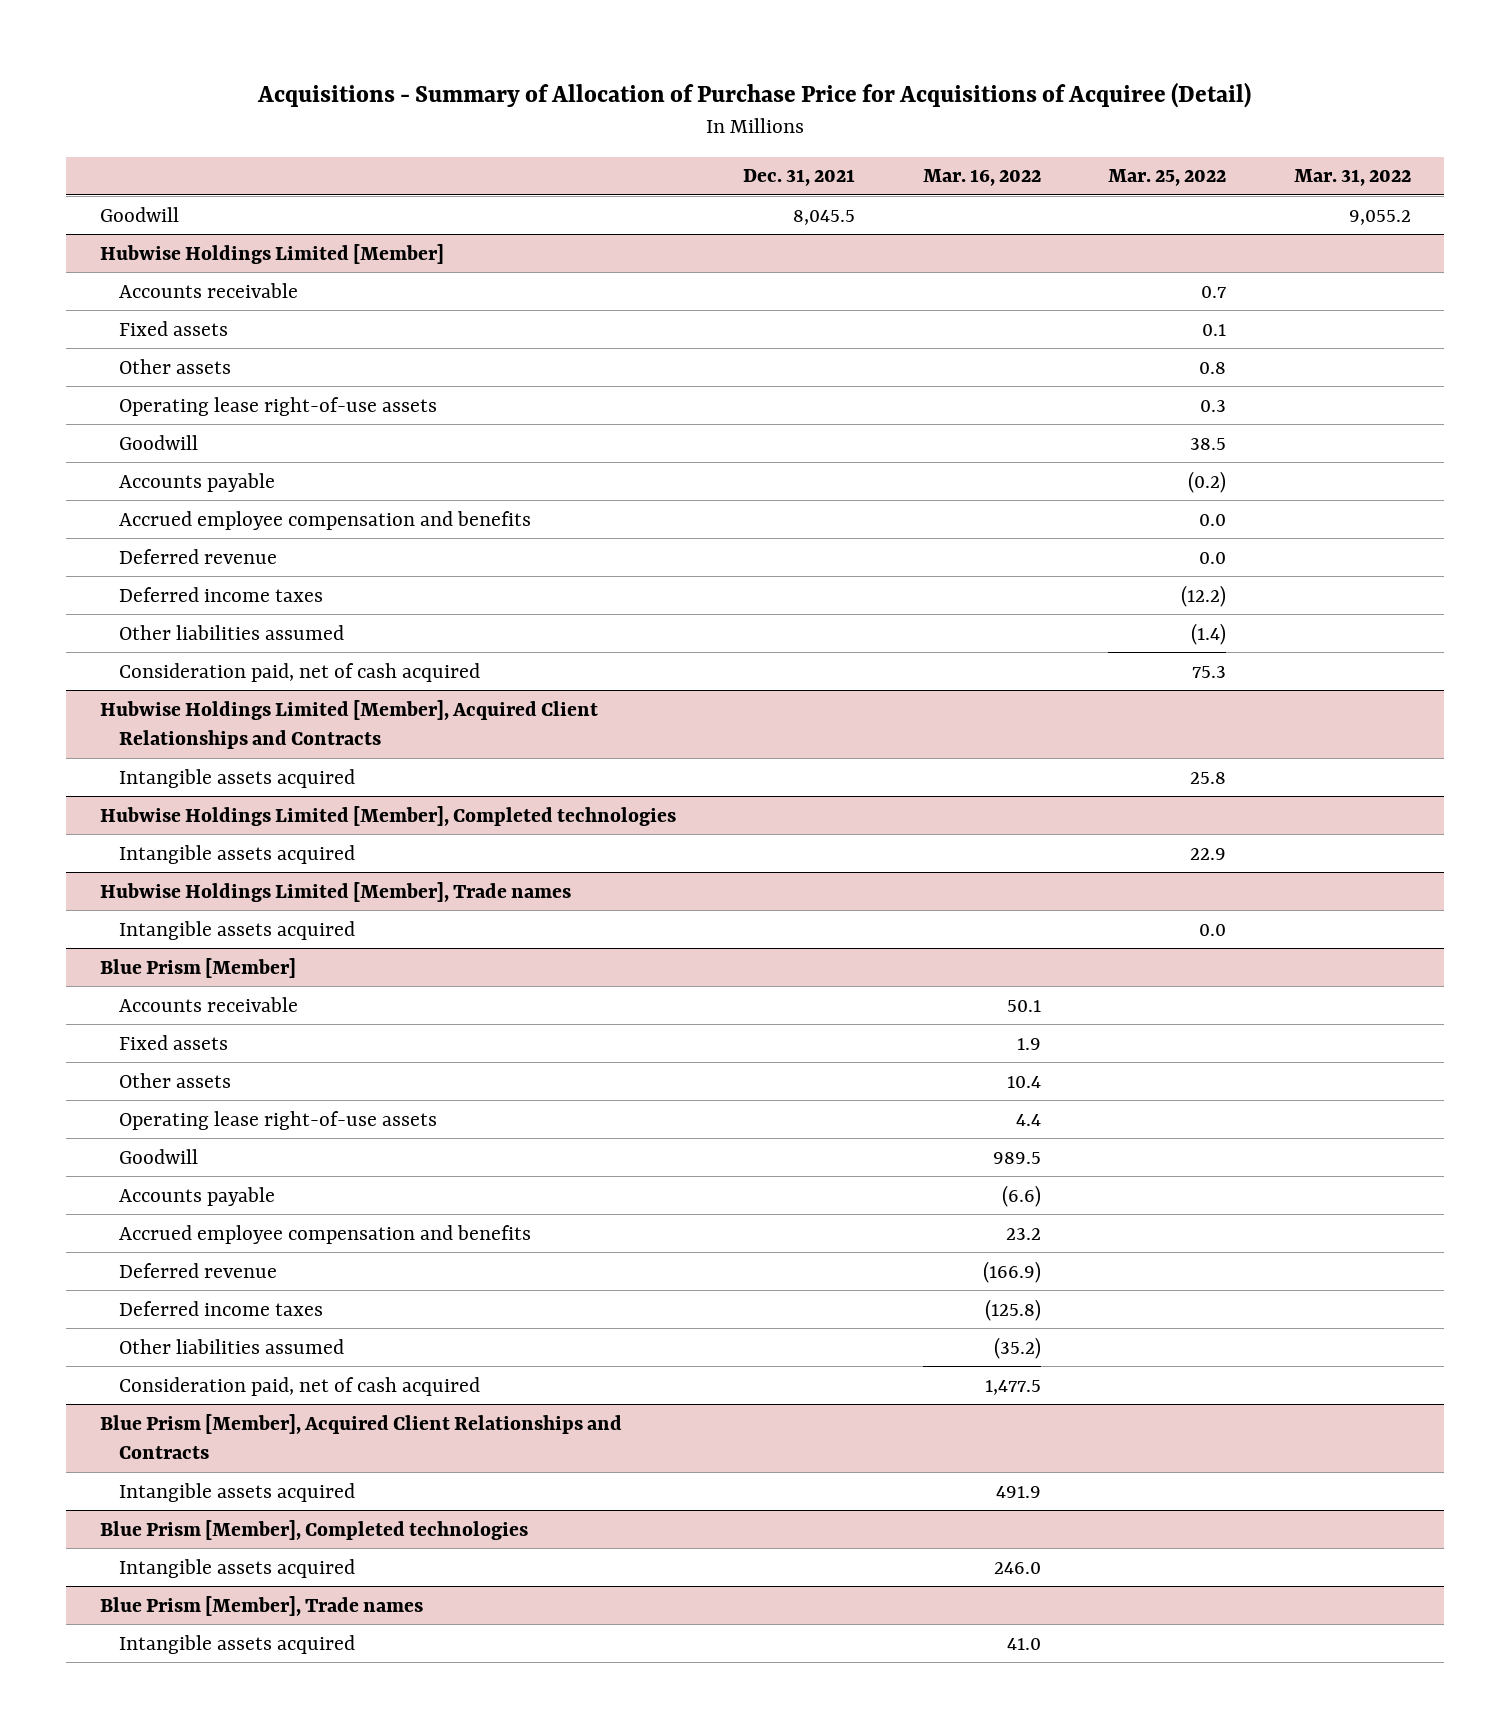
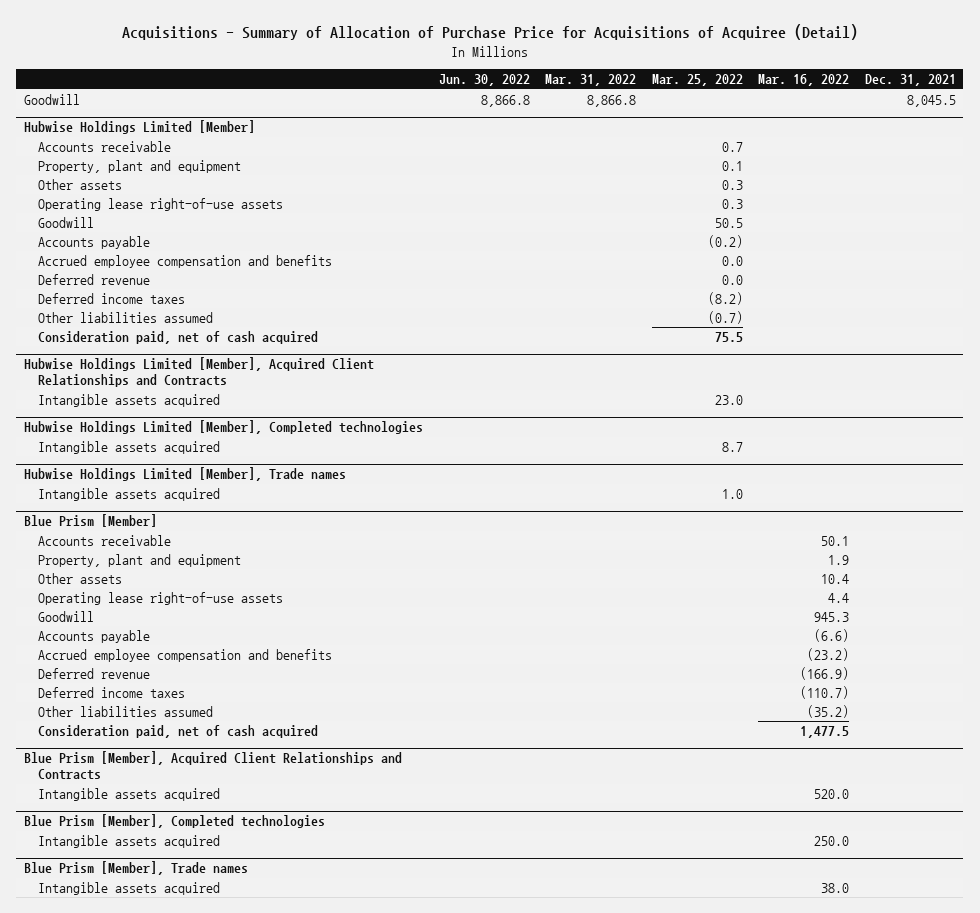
none -> [438,74,530,87] Jun. 30, 2022
[1348,209,1411,225] 9,055.2 -> [587,95,637,108] 8,866.8
[118,320,228,336] Fixed assets -> [37,160,241,174] Property, plant and equipment
[1199,361,1227,374] 0.8 -> [721,180,743,191] 0.3
[1190,437,1227,450] 38.5 -> [714,218,743,229] 50.5
[1181,584,1227,607] (12.2) -> [707,292,743,306] (8.2)
[1191,622,1227,645] (1.4) -> [707,311,743,325] (0.7)
[1192,665,1227,678] 75.3 -> [714,332,743,343] 75.5
[1190,771,1227,784] 25.8 -> [714,395,743,406] 23.0
[1190,847,1227,860] 22.9 -> [721,442,743,453] 8.7
[1199,923,1227,936] 0.0 -> [721,489,743,500] 1.0
[118,1034,228,1050] Fixed assets -> [37,554,241,568] Property, plant and equipment
[992,1151,1041,1164] 989.5 -> [814,612,850,623] 945.3
[1005,1227,1041,1240] 23.2 -> [807,648,850,662] (23.2)
[984,1298,1041,1321] (125.8) -> [800,686,850,700] (110.7)
[995,1485,1041,1498] 491.9 -> [814,789,850,800] 520.0
[993,1561,1041,1574] 246.0 -> [814,836,850,847] 250.0
[1006,1637,1041,1650] 41.0 -> [821,883,850,894] 38.0

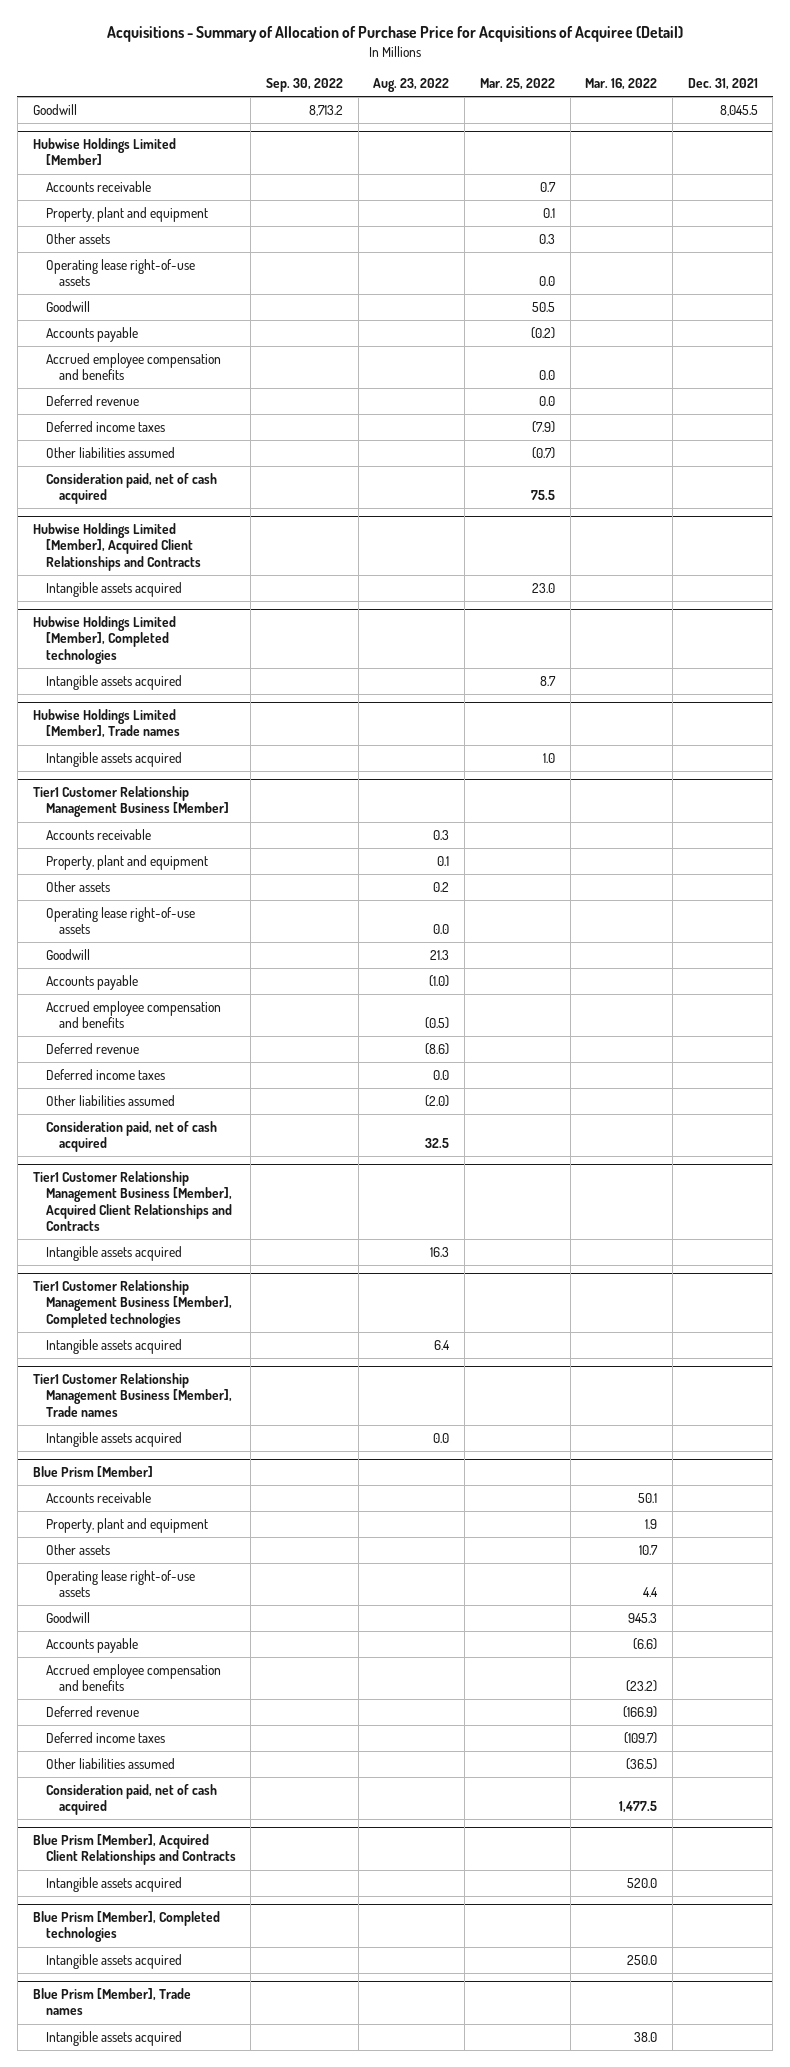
[438,74,530,87] Jun. 30, 2022 -> none
[545,74,637,87] Mar. 31, 2022 -> none
none -> [266,78,344,93] Sep. 30, 2022
none -> [373,78,450,93] Aug. 23, 2022
[721,199,743,210] 0.3 -> [538,276,555,287] 0.0
[707,292,743,306] (8.2) -> [531,421,555,434] (7.9)
none -> [32,786,229,818] Tier1 Customer Relationship Management Business [Member]
none -> [45,829,151,841] Accounts receivable
none -> [45,855,208,871] Property, plant and equipment
none -> [45,881,110,893] Other assets
none -> [45,907,195,935] Operating lease right-of-use assets
none -> [45,949,90,961] Goodwill
none -> [45,975,138,991] Accounts payable
none -> [45,1001,221,1029] Accrued employee compensation and benefits
none -> [45,1043,139,1055] Deferred revenue
none -> [45,1069,165,1081] Deferred income taxes
none -> [45,1095,175,1107] Other liabilities assumed
none -> [45,1121,217,1153] Consideration paid, net of cash acquired
none -> [32,1171,232,1232] Tier1 Customer Relationship Management Business [Member], Acquired Client Relationships and Contracts
none -> [45,1246,182,1262] Intangible assets acquired
none -> [32,1280,232,1328] Tier1 Customer Relationship Management Business [Member], Completed technologies
none -> [45,1339,182,1355] Intangible assets acquired
none -> [32,1373,232,1417] Tier1 Customer Relationship Management Business [Member], Trade names
none -> [45,1432,182,1448] Intangible assets acquired
[821,574,850,585] 10.4 -> [639,1545,659,1556] 10.7
[800,686,850,700] (110.7) -> [624,1732,658,1745] (109.7)
[807,705,850,719] (35.2) -> [626,1758,658,1771] (36.5)

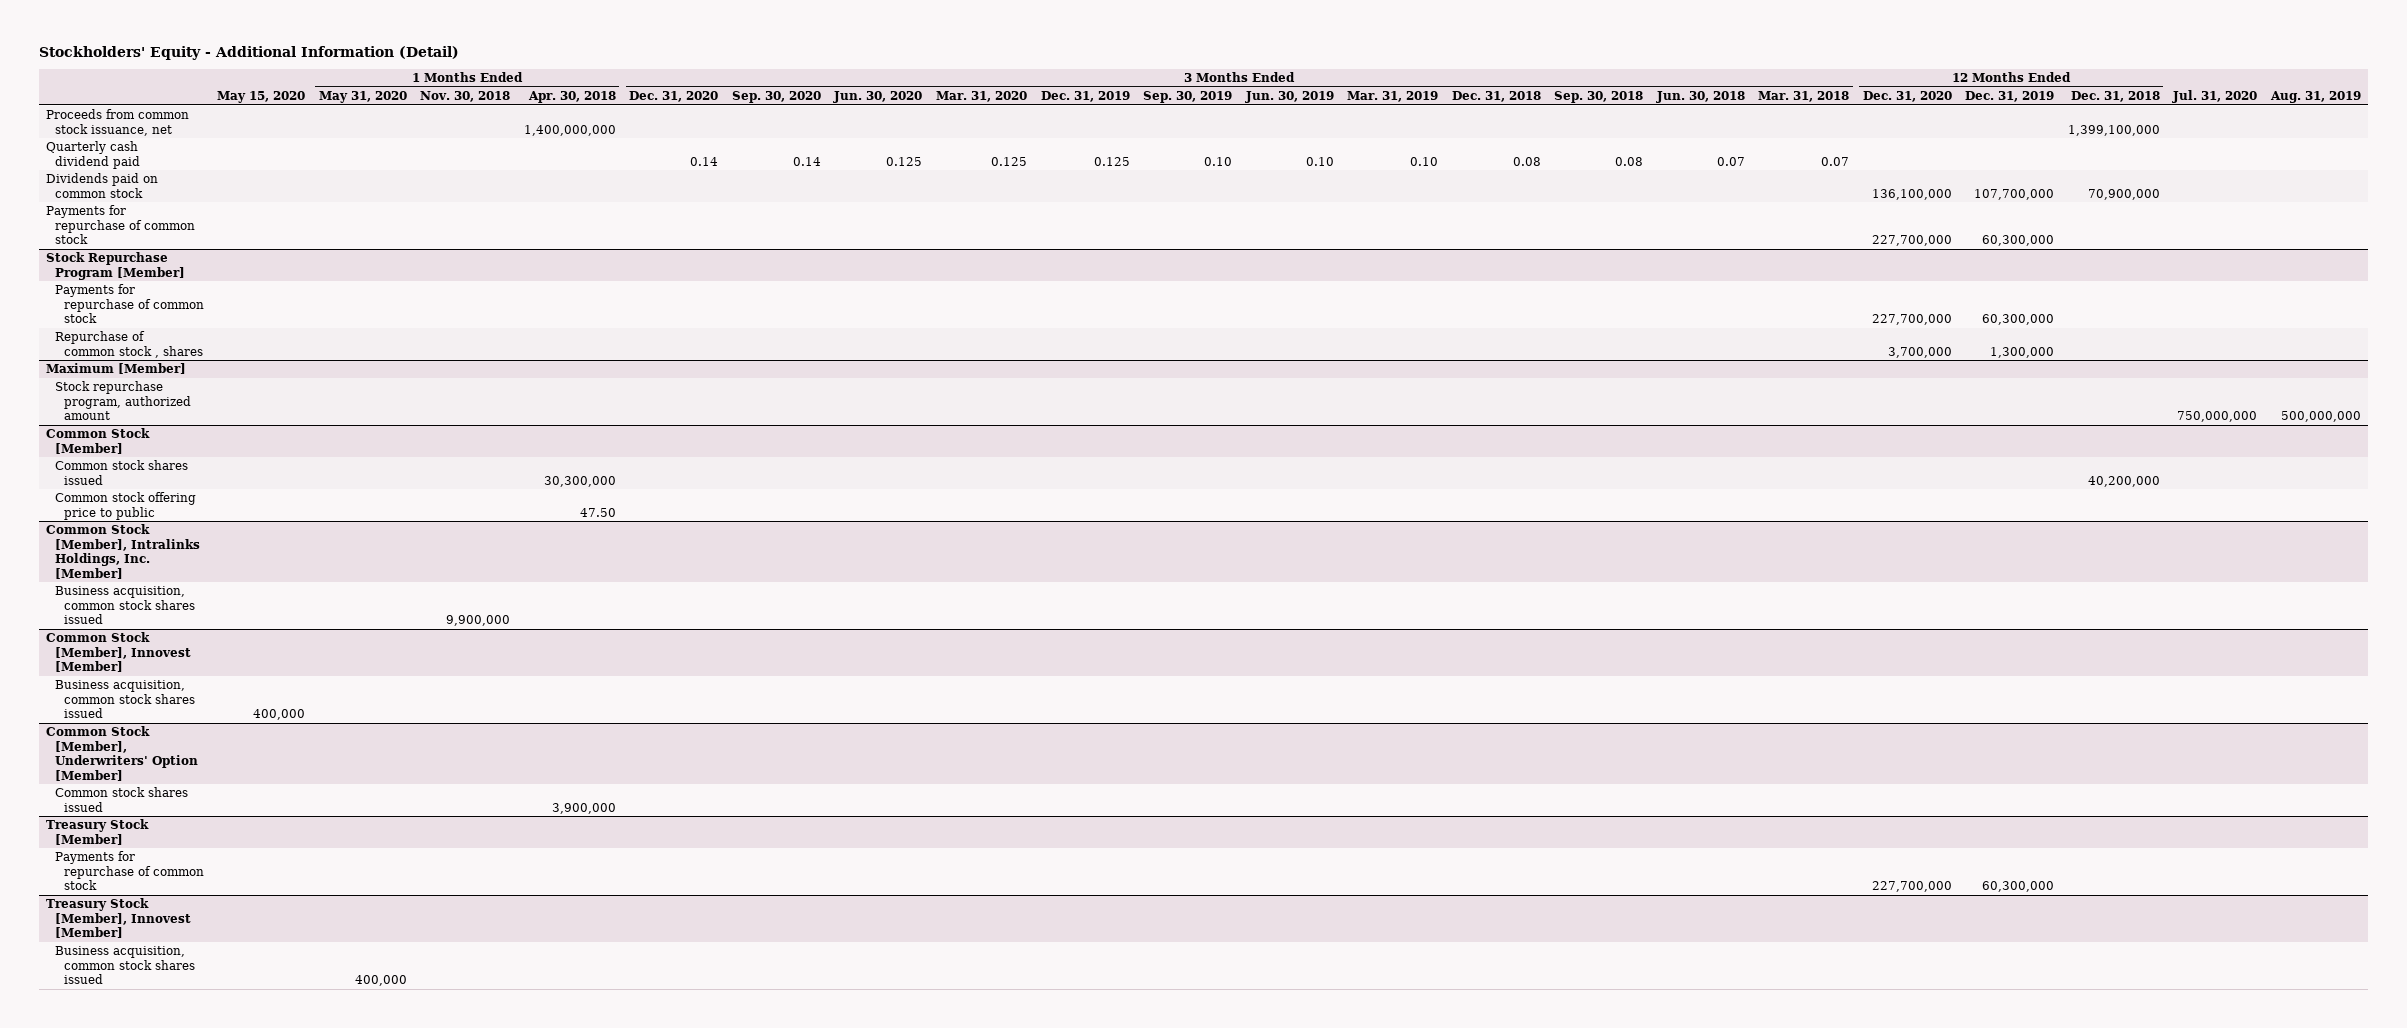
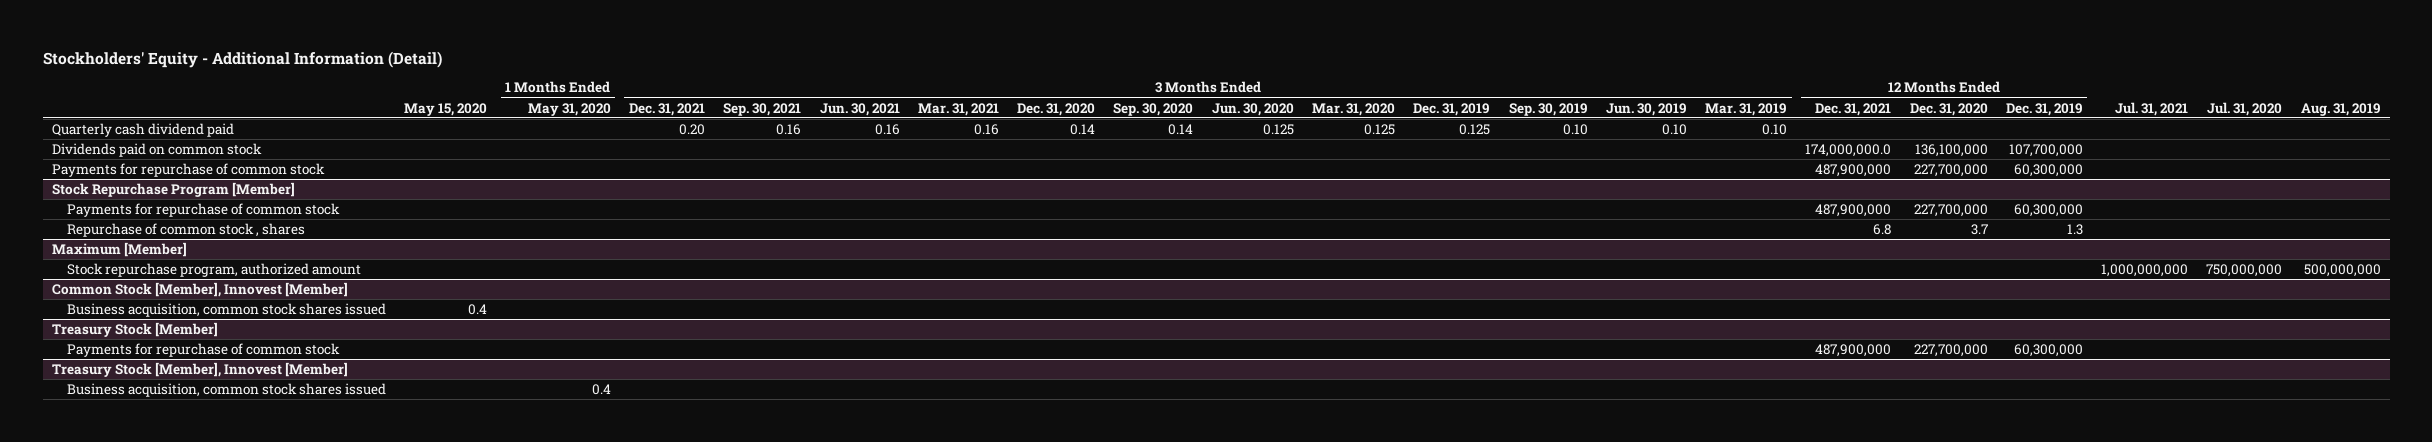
[420,91,511,103] Nov. 30, 2018 -> none
[527,91,616,104] Apr. 30, 2018 -> none
[1451,91,1541,103] Dec. 31, 2018 -> none
[1554,91,1644,104] Sep. 30, 2018 -> none
[1655,91,1745,104] Jun. 30, 2018 -> none
[1758,91,1850,103] Mar. 31, 2018 -> none
[2070,91,2160,103] Dec. 31, 2018 -> none
none -> [629,102,706,116] Dec. 31, 2021
none -> [723,102,802,116] Sep. 30, 2021
none -> [819,102,900,116] Jun. 30, 2021
none -> [917,102,999,116] Mar. 31, 2021
none -> [1815,102,1892,116] Dec. 31, 2021
none -> [2115,101,2189,116] Jul. 31, 2021
[46,109,190,136] Proceeds from common stock issuance, net -> none
[1887,346,1952,358] 3,700,000 -> [1970,224,1988,236] 3.7
[1990,346,2055,358] 1,300,000 -> [2066,224,2083,236] 1.3
[46,428,151,454] Common Stock [Member] -> none
[54,460,188,485] Common stock shares issued -> none
[54,492,196,520] Common stock offering price to public -> none
[46,524,200,579] Common Stock [Member], Intralinks Holdings, Inc. [Member] -> none
[54,586,195,625] Business acquisition, common stock shares issued -> none
[46,726,198,781] Common Stock [Member], Underwriters' Option [Member] -> none
[54,787,188,812] Common stock shares issued -> none
[253,709,306,721] 400,000 -> [468,304,488,316] 0.4
[354,975,407,987] 400,000 -> [591,384,611,396] 0.4

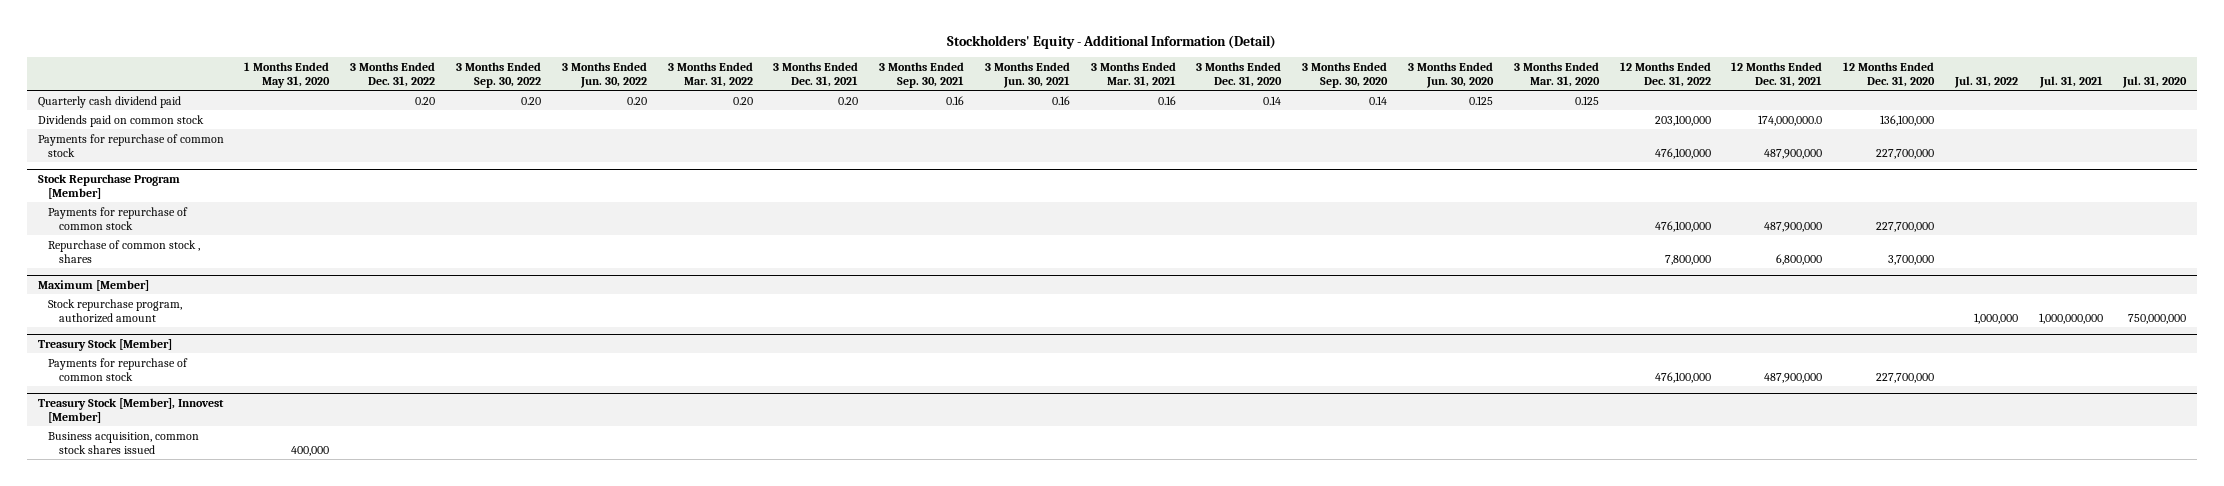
[404,102,488,116] May 15, 2020 -> none
[1413,102,1491,116] Dec. 31, 2019 -> none
[1508,102,1588,116] Sep. 30, 2019 -> none
[1605,102,1687,116] Jun. 30, 2019 -> none
[1705,102,1788,116] Mar. 31, 2019 -> none
[2005,102,2083,116] Dec. 31, 2019 -> none
[2300,102,2381,116] Aug. 31, 2019 -> none
none -> [350,61,436,88] 3 Months Ended Dec. 31, 2022
none -> [455,61,541,89] 3 Months Ended Sep. 30, 2022
none -> [561,61,647,89] 3 Months Ended Jun. 30, 2022
none -> [667,61,753,88] 3 Months Ended Mar. 31, 2022
none -> [1619,61,1711,88] 12 Months Ended Dec. 31, 2022
none -> [1953,76,2018,89] Jul. 31, 2022
[1873,224,1892,236] 6.8 -> [1776,253,1823,265] 6,800,000
[1970,224,1988,236] 3.7 -> [1888,254,1935,265] 3,700,000
[51,282,348,298] Common Stock [Member], Innovest [Member] -> none
[67,303,387,318] Business acquisition, common stock shares issued -> none
[591,384,611,396] 0.4 -> [291,445,330,456] 400,000

